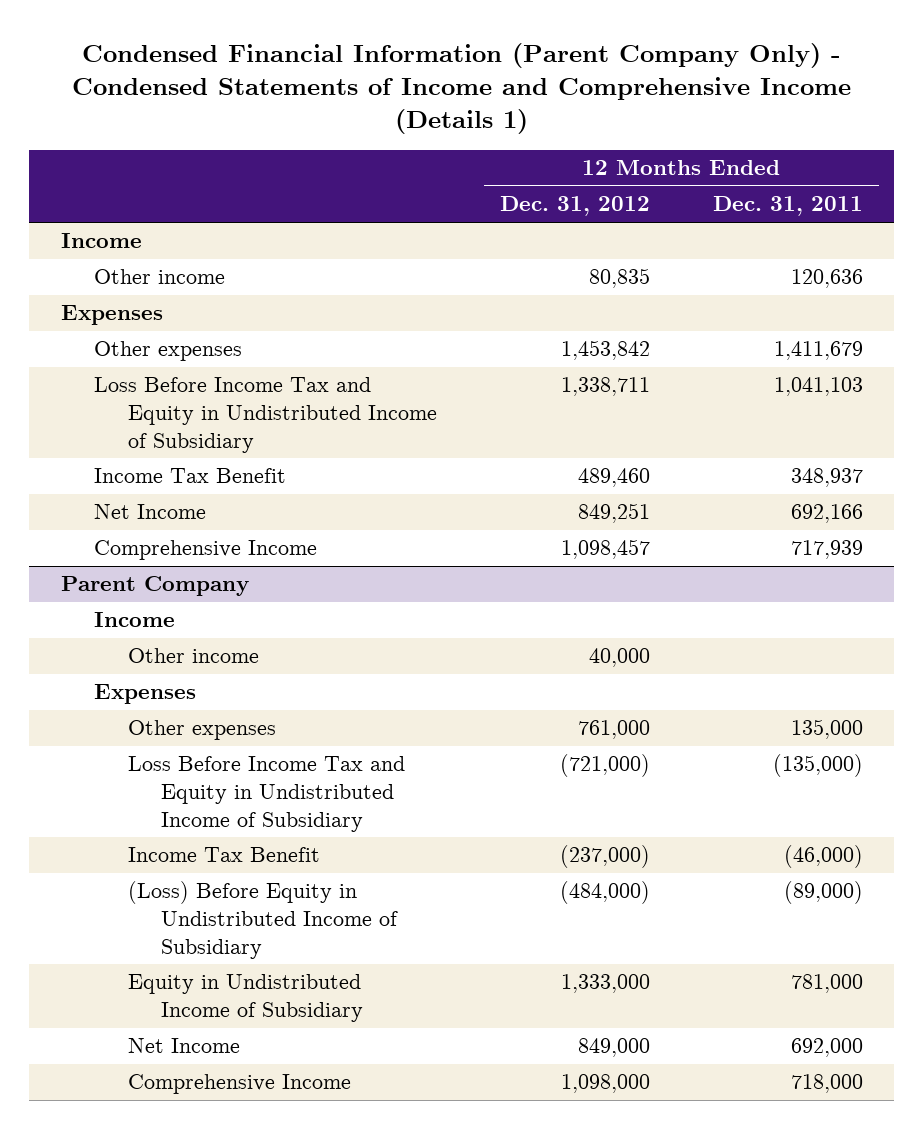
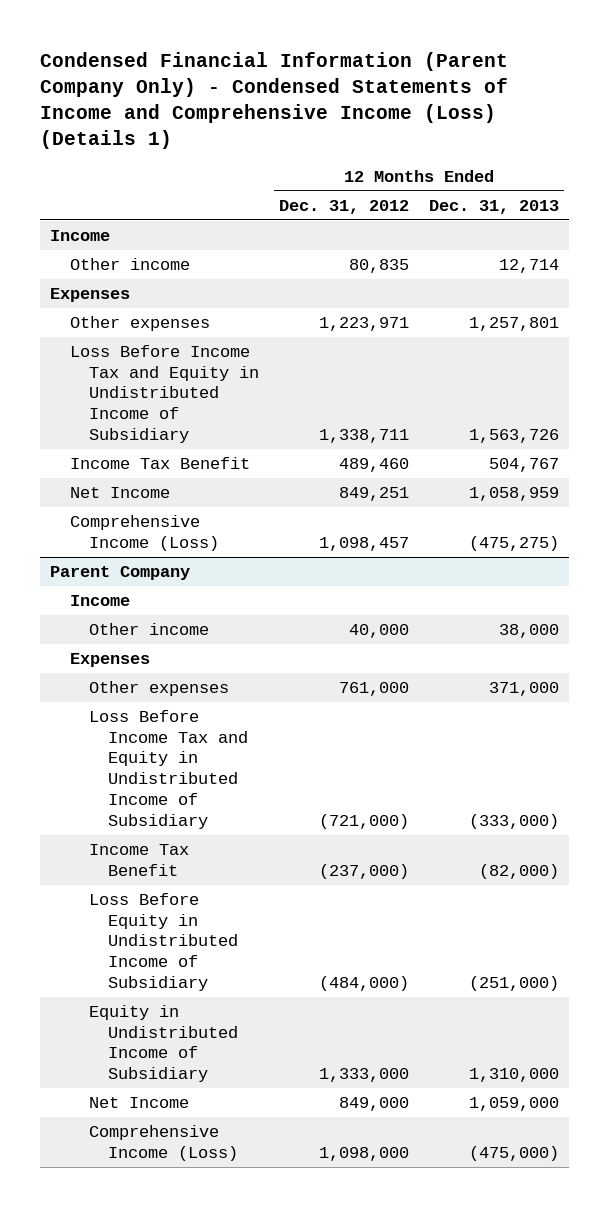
[71,43,851,135] Condensed Financial Information (Parent Company Only) - Condensed Statements of Income and Comprehensive Income (Details 1) -> [40,51,509,150] Condensed Financial Information (Parent Company Only) - Condensed Statements of Income and Comprehensive Income (Loss) (Details 1)
[712,196,863,217] Dec. 31, 2011 -> none
none -> [428,199,559,214] Dec. 31, 2013
[560,340,650,361] 1,453,842 -> [318,316,409,331] 1,223,971
[94,540,318,561] Comprehensive Income -> [69,514,220,551] Comprehensive Income (Loss)
[127,881,398,959] (Loss) Before Equity in Undistributed Income of Subsidiary -> [89,892,239,992] Loss Before Equity in Undistributed Income of Subsidiary
[127,1074,351,1095] Comprehensive Income -> [89,1124,239,1161] Comprehensive Income (Loss)

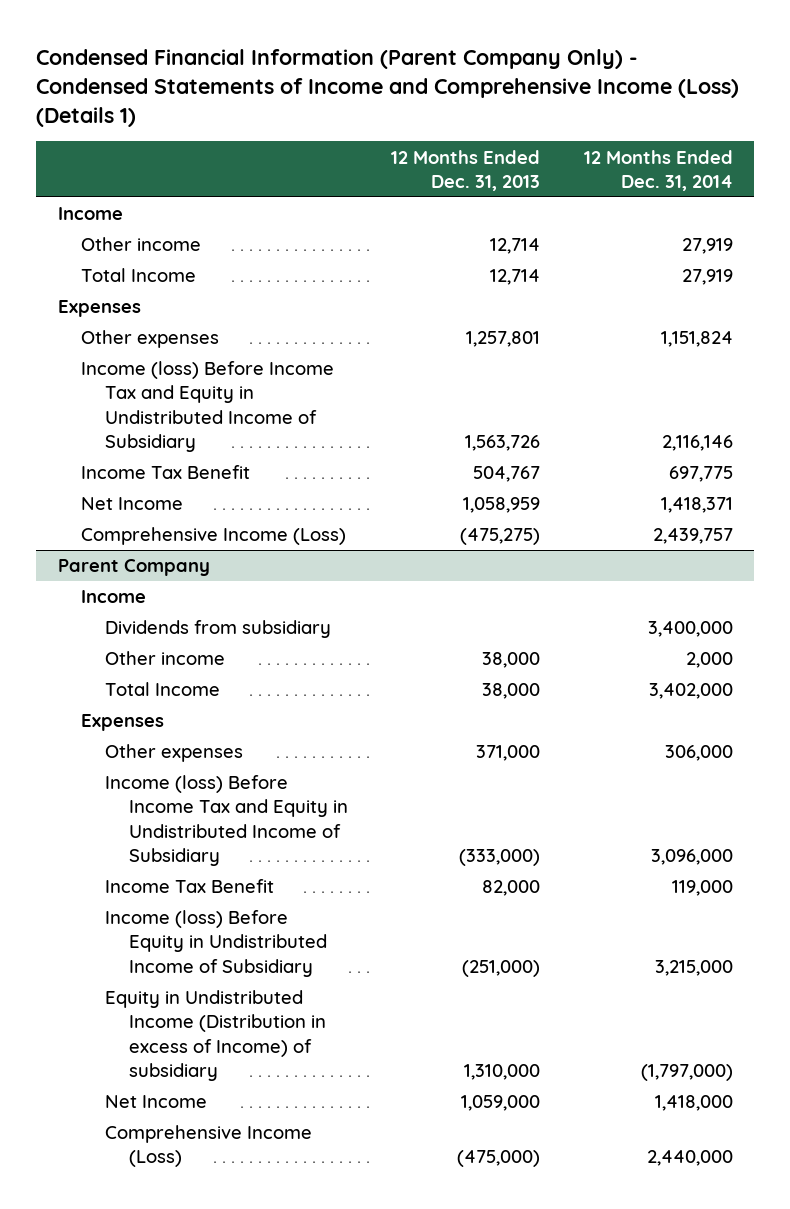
[278,199,409,214] Dec. 31, 2012 -> none
none -> [583,149,733,191] 12 Months Ended Dec. 31, 2014
none -> [81,268,197,283] Total Income
[69,344,260,444] Loss Before Income Tax and Equity in Undistributed Income of Subsidiary -> [81,361,335,452] Income (loss) Before Income Tax and Equity in Undistributed Income of Subsidiary
none -> [105,620,332,639] Dividends from subsidiary
none -> [105,682,221,697] Total Income
[89,709,249,829] Loss Before Income Tax and Equity in Undistributed Income of Subsidiary -> [105,775,349,866] Income (loss) Before Income Tax and Equity in Undistributed Income of Subsidiary
[478,863,559,879] (82,000) -> [482,880,541,897] 82,000
[89,892,239,992] Loss Before Equity in Undistributed Income of Subsidiary -> [105,910,328,977] Income (loss) Before Equity in Undistributed Income of Subsidiary
[89,1004,239,1083] Equity in Undistributed Income of Subsidiary -> [105,990,327,1081] Equity in Undistributed Income (Distribution in excess of Income) of subsidiary

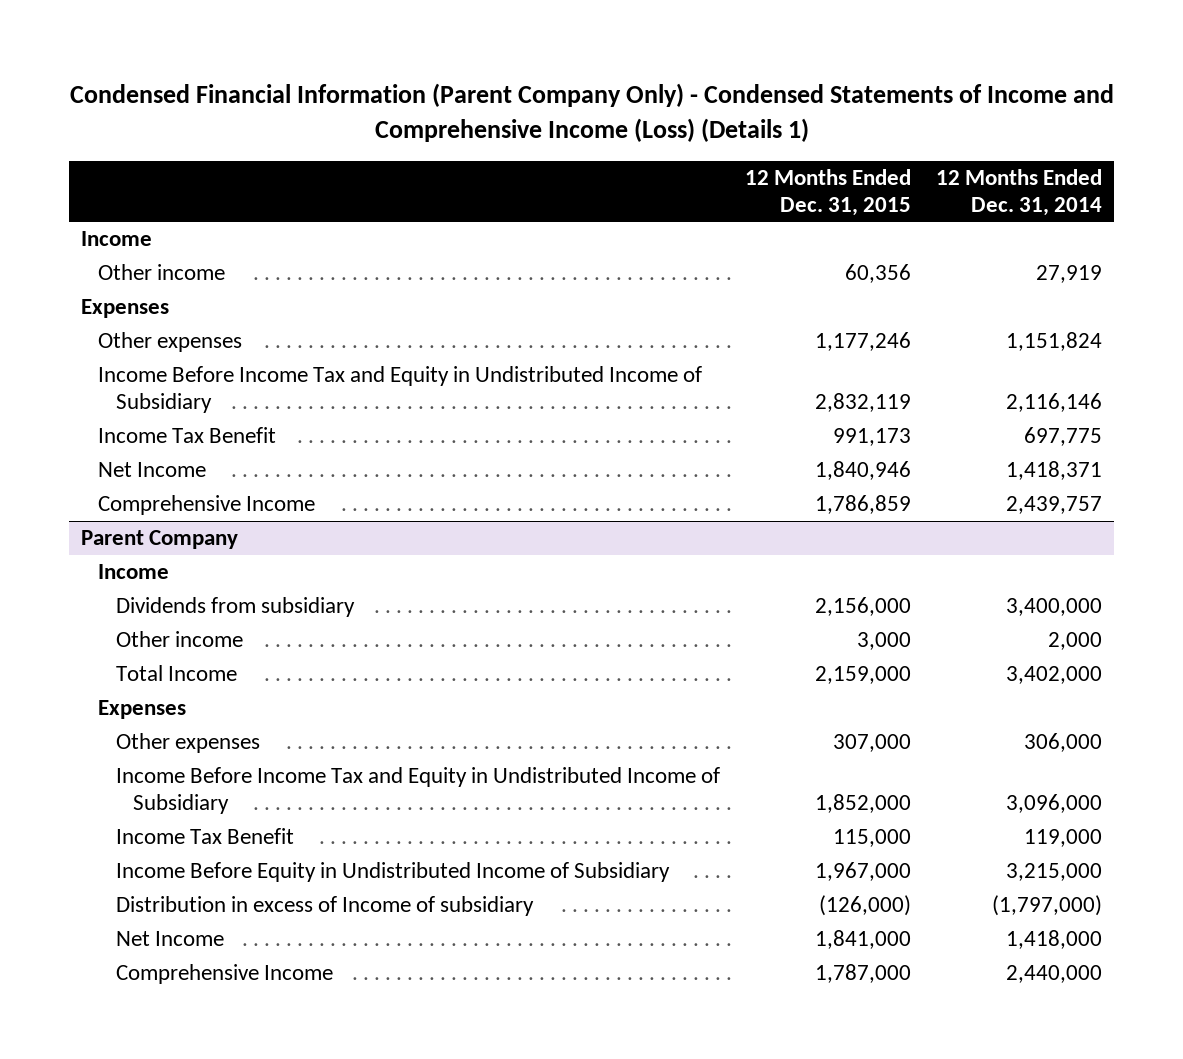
[391,149,541,191] 12 Months Ended Dec. 31, 2013 -> none
none -> [744,168,911,216] 12 Months Ended Dec. 31, 2015
[81,268,197,283] Total Income -> none
[81,361,335,452] Income (loss) Before Income Tax and Equity in Undistributed Income of Subsidiary -> [98,366,703,414] Income Before Income Tax and Equity in Undistributed Income of Subsidiary
[81,527,347,546] Comprehensive Income (Loss) -> [98,495,316,516] Comprehensive Income
[105,775,349,866] Income (loss) Before Income Tax and Equity in Undistributed Income of Subsidiary -> [115,767,720,815] Income Before Income Tax and Equity in Undistributed Income of Subsidiary
[105,910,328,977] Income (loss) Before Equity in Undistributed Income of Subsidiary -> [115,862,670,883] Income Before Equity in Undistributed Income of Subsidiary
[105,990,327,1081] Equity in Undistributed Income (Distribution in excess of Income) of subsidiary -> [115,896,534,917] Distribution in excess of Income of subsidiary
[105,1125,313,1168] Comprehensive Income (Loss) -> [115,964,333,985] Comprehensive Income

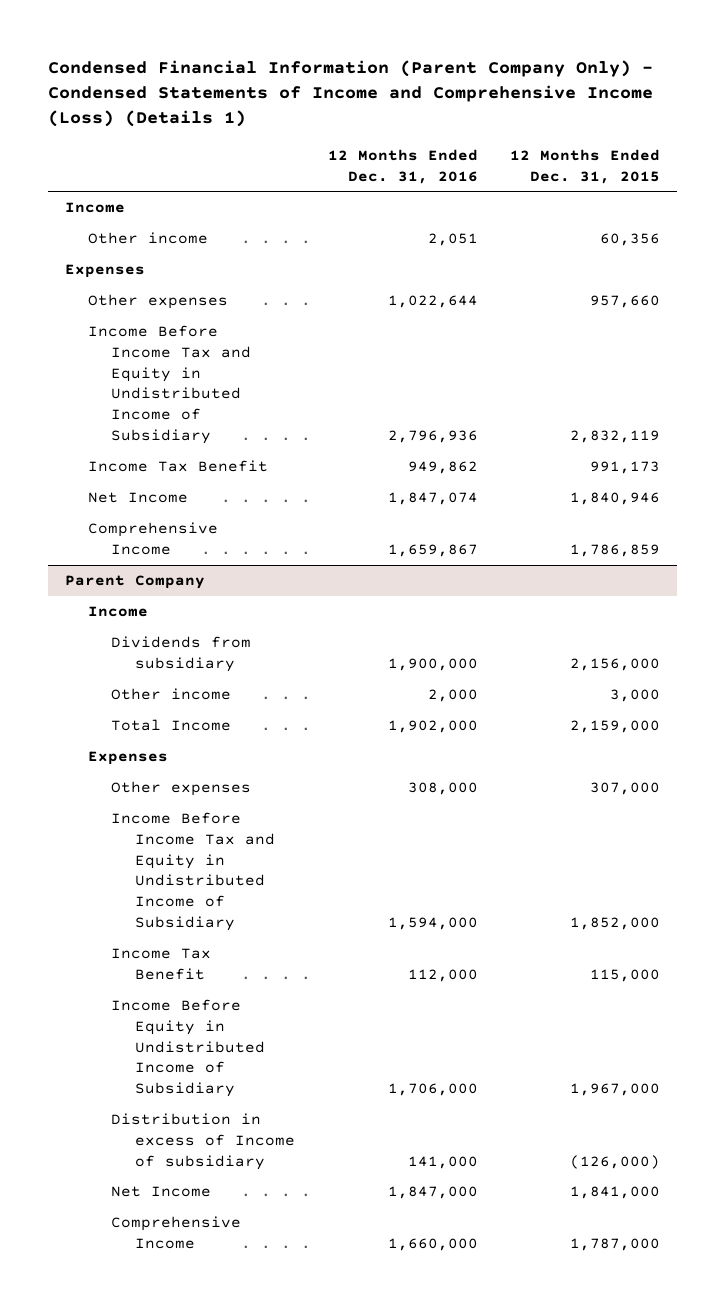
[935,168,1102,216] 12 Months Ended Dec. 31, 2014 -> none
none -> [327,148,478,184] 12 Months Ended Dec. 31, 2016
[814,332,911,352] 1,177,246 -> [590,295,661,309] 957,660

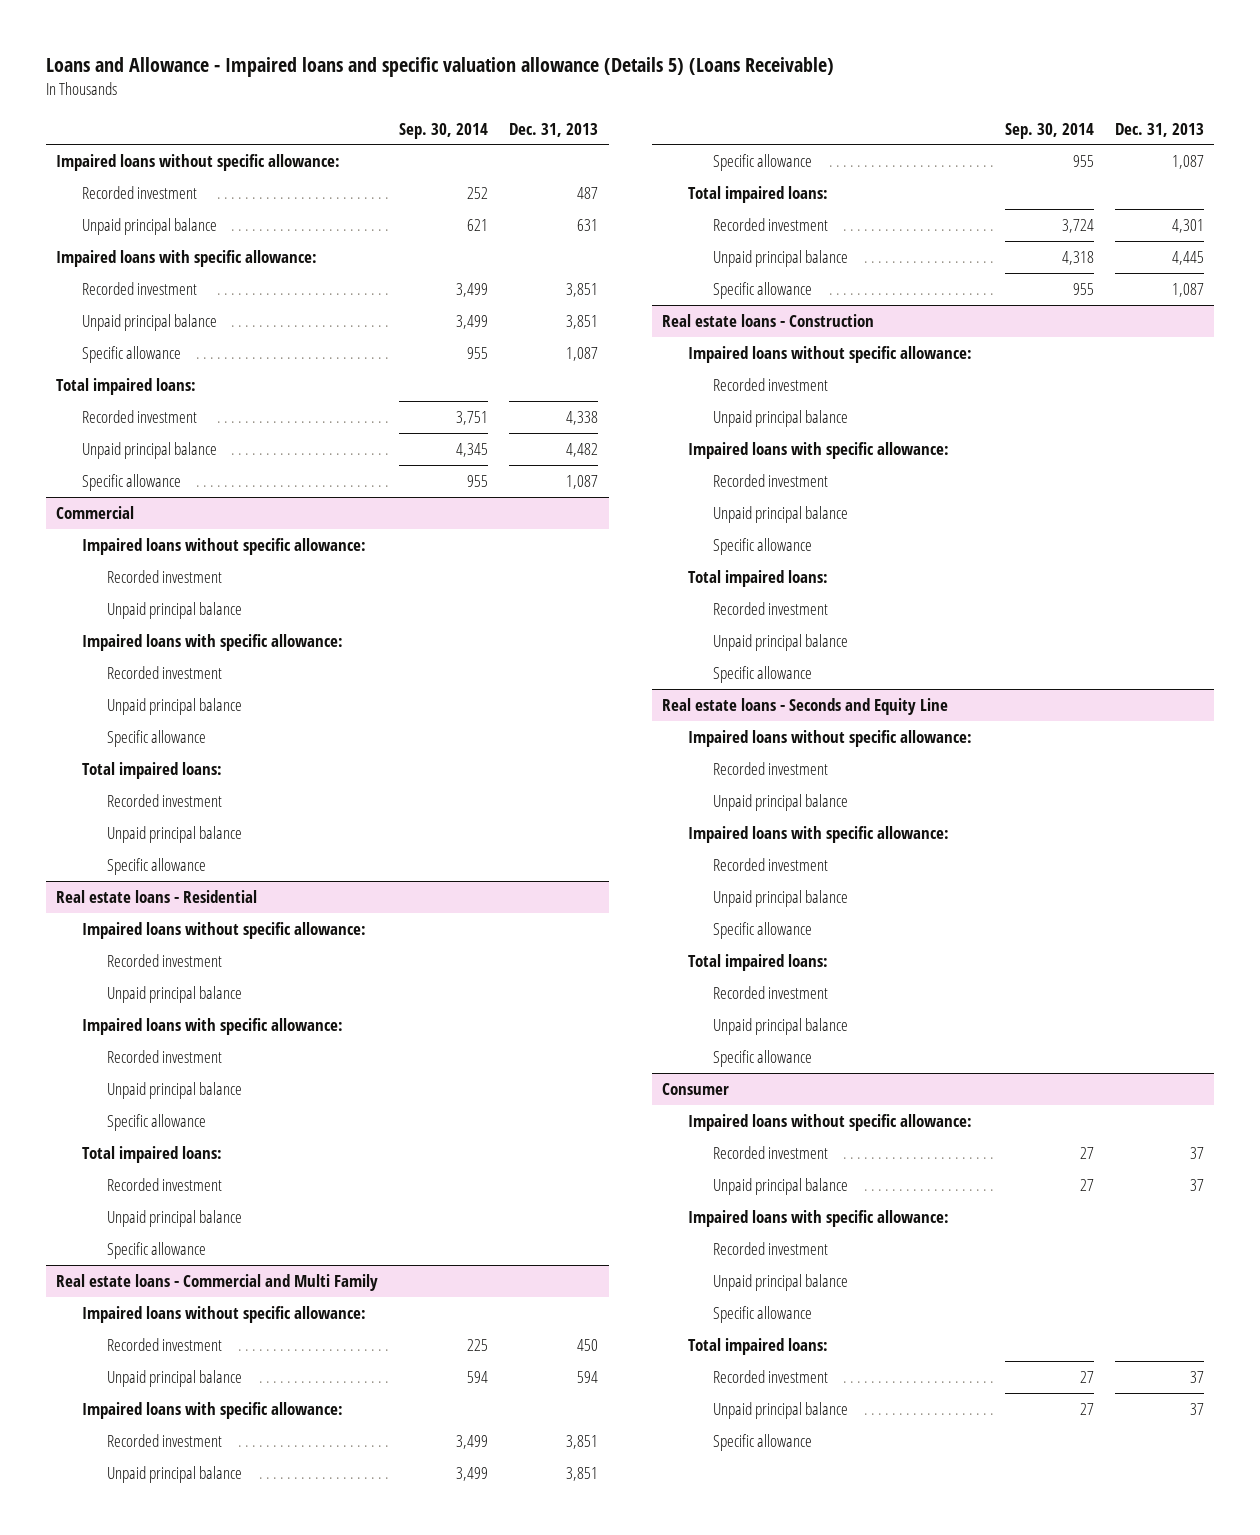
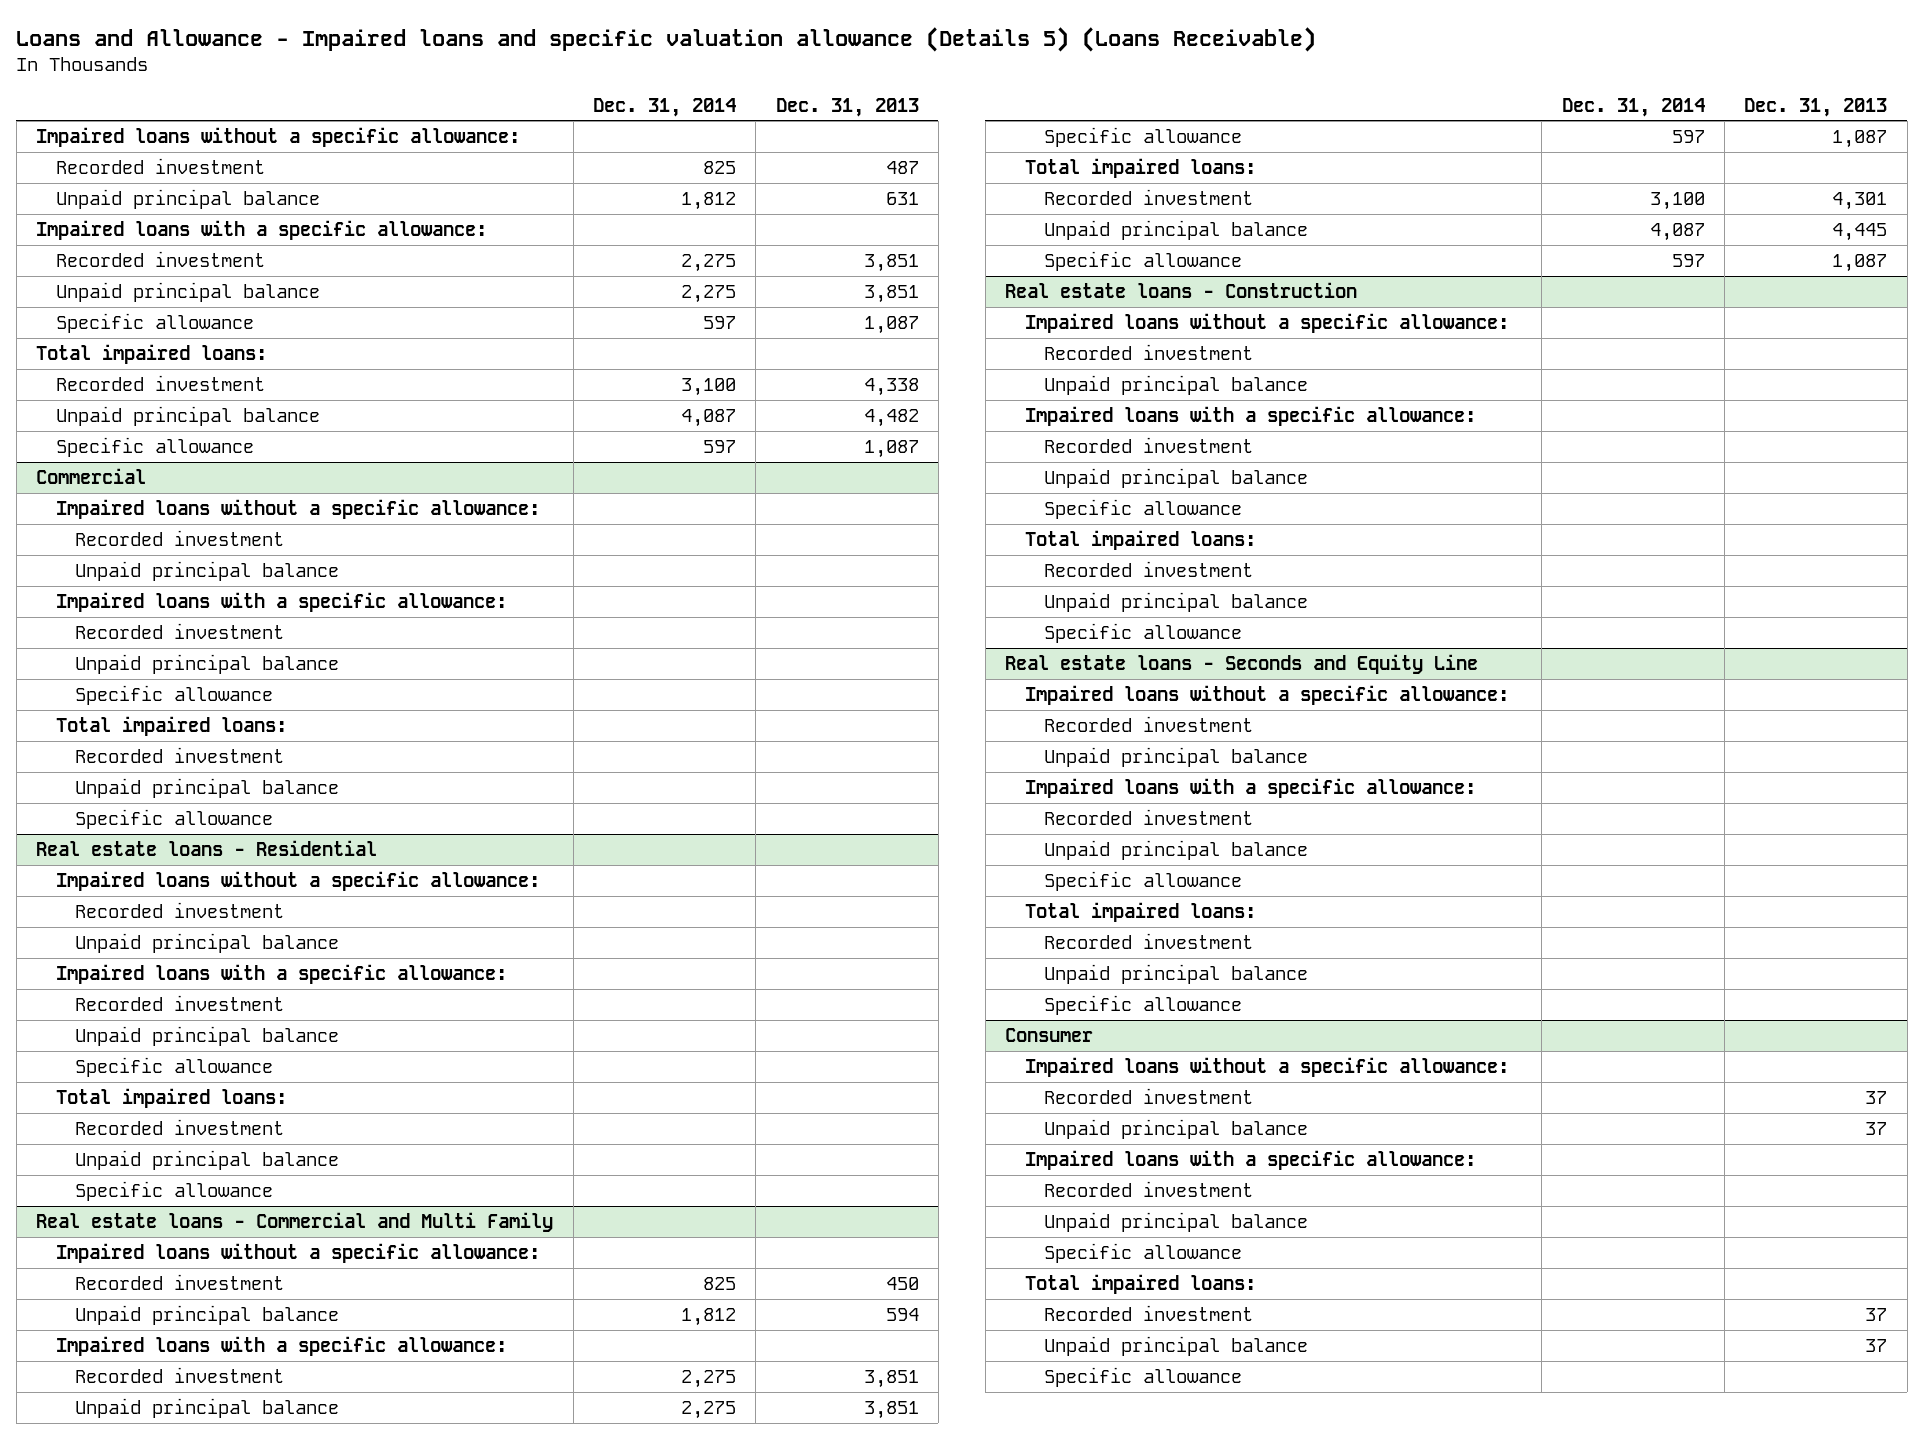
[399,122,489,139] Sep. 30, 2014 -> none
none -> [592,97,736,117] Dec. 31, 2014
[56,153,341,171] Impaired loans without specific allowance: -> [36,127,521,148] Impaired loans without a specific allowance:
[56,249,318,267] Impaired loans with specific allowance: -> [36,220,488,241] Impaired loans with a specific allowance:
[81,537,366,555] Impaired loans without specific allowance: -> [55,499,540,520] Impaired loans without a specific allowance:
[81,633,343,651] Impaired loans with specific allowance: -> [55,592,507,613] Impaired loans with a specific allowance:
[81,921,366,939] Impaired loans without specific allowance: -> [55,871,540,892] Impaired loans without a specific allowance:
[81,1017,343,1035] Impaired loans with specific allowance: -> [55,964,507,985] Impaired loans with a specific allowance:
[81,1305,366,1323] Impaired loans without specific allowance: -> [55,1243,540,1264] Impaired loans without a specific allowance:
[81,1401,343,1419] Impaired loans with specific allowance: -> [55,1336,507,1357] Impaired loans with a specific allowance:
[687,345,972,363] Impaired loans without specific allowance: -> [1024,313,1509,334] Impaired loans without a specific allowance:
[687,441,949,459] Impaired loans with specific allowance: -> [1024,406,1476,427] Impaired loans with a specific allowance:
[687,729,972,747] Impaired loans without specific allowance: -> [1024,685,1509,706] Impaired loans without a specific allowance:
[687,825,949,843] Impaired loans with specific allowance: -> [1024,778,1476,799] Impaired loans with a specific allowance:
[687,1113,972,1131] Impaired loans without specific allowance: -> [1024,1057,1509,1078] Impaired loans without a specific allowance:
[687,1209,949,1227] Impaired loans with specific allowance: -> [1024,1150,1476,1171] Impaired loans with a specific allowance:

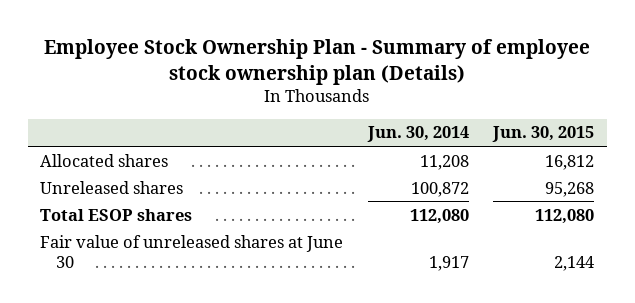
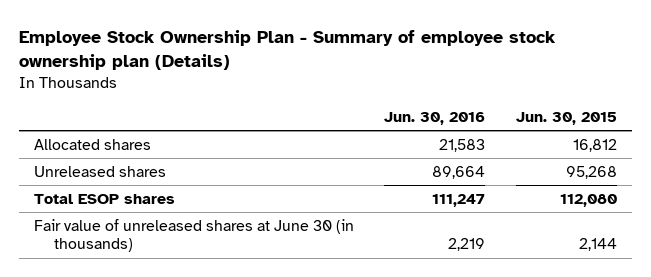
[366,126,469,143] Jun. 30, 2014 -> none
none -> [384,111,486,125] Jun. 30, 2016
[40,234,344,268] Fair value of unreleased shares at June 30 -> [34,218,355,253] Fair value of unreleased shares at June 30 (in thousands)

